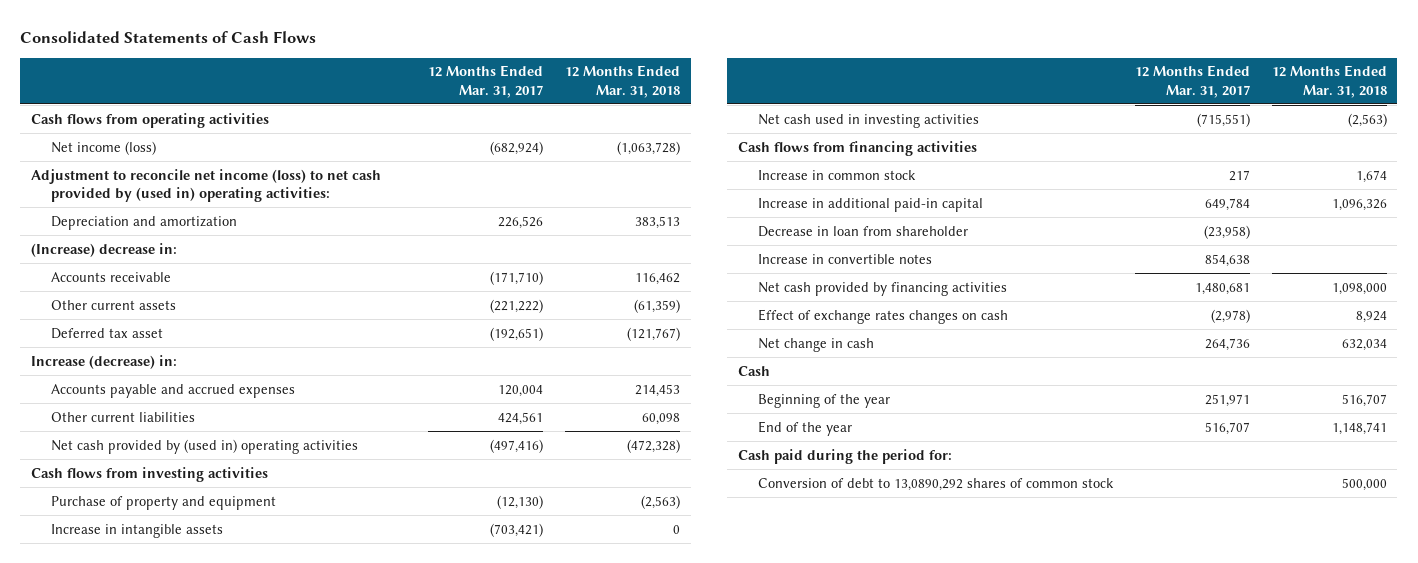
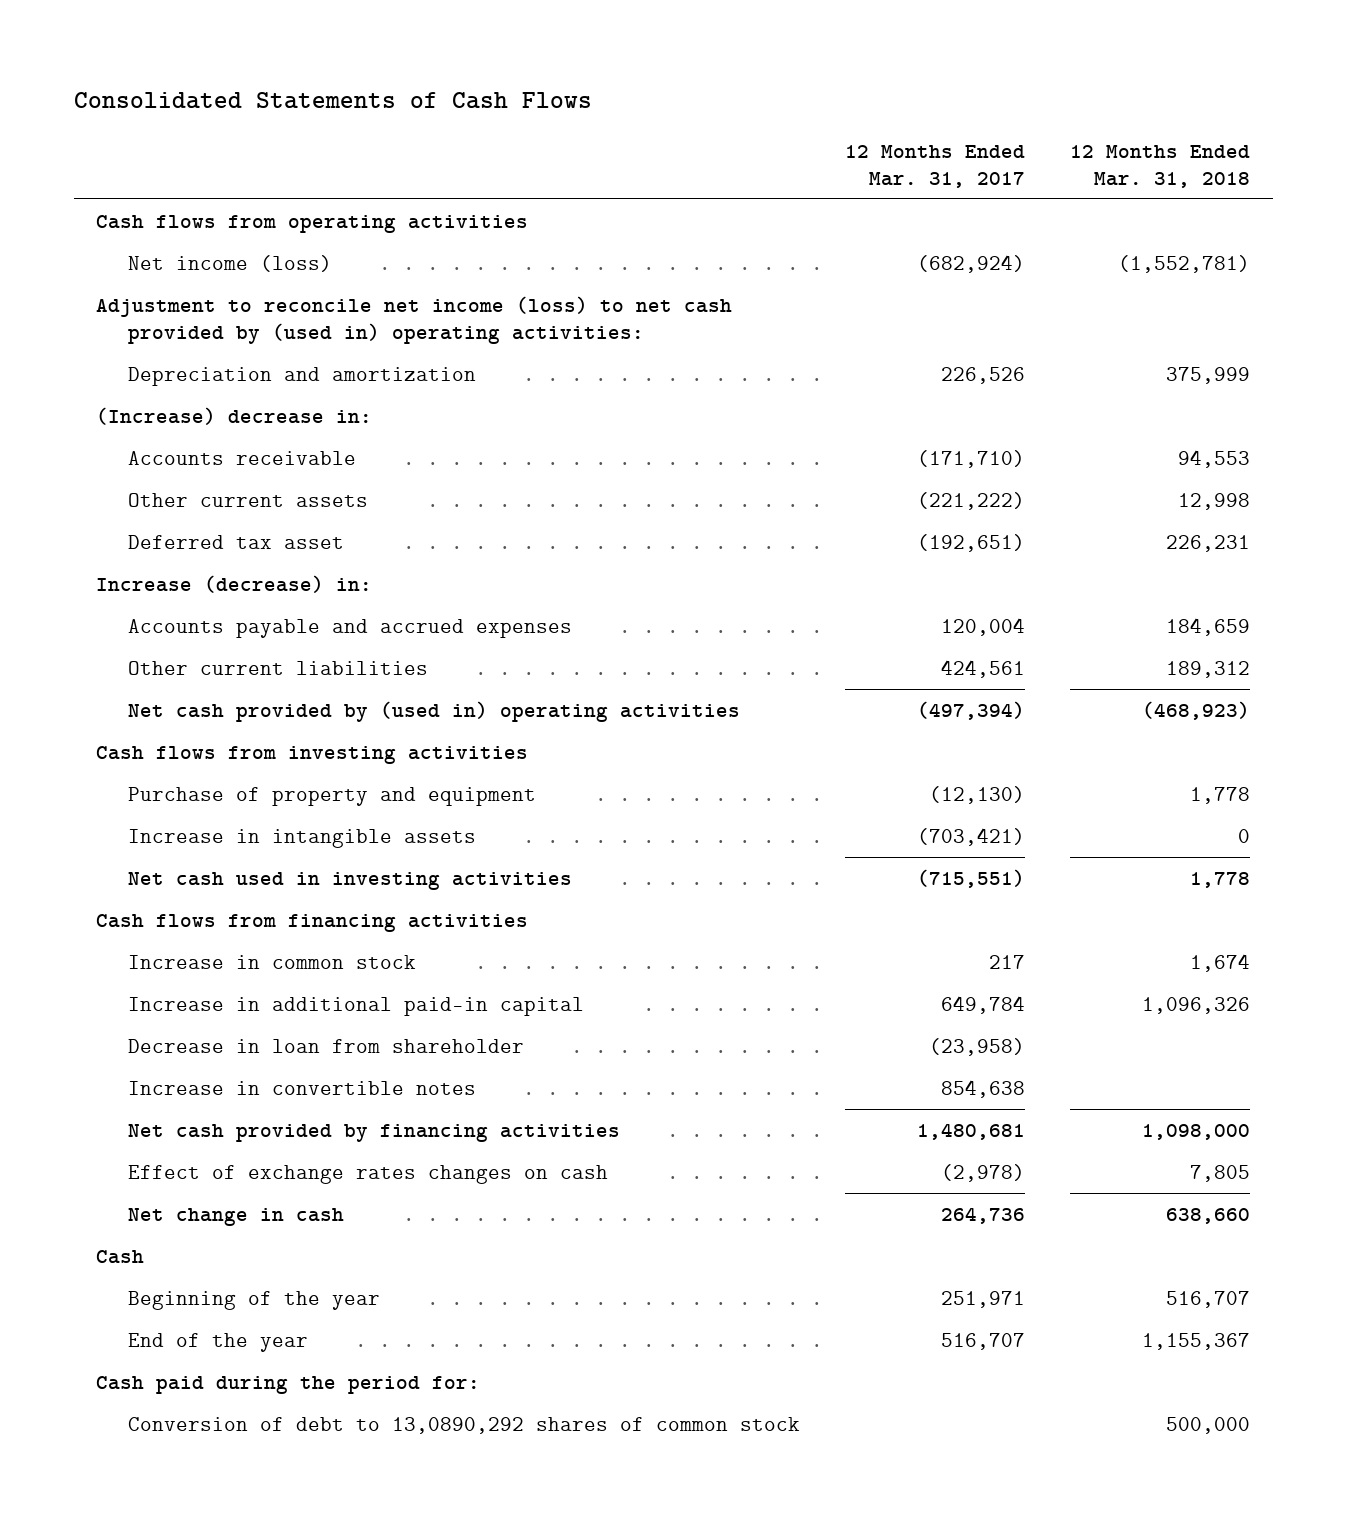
[616,140,680,155] (1,063,728) -> [1118,254,1251,273] (1,552,781)
[634,215,680,229] 383,513 -> [1166,366,1251,384] 375,999
[634,272,680,285] 116,462 -> [1178,449,1251,468] 94,553
[633,298,680,313] (61,359) -> [1178,492,1251,510] 12,998
[626,326,680,341] (121,767) -> [1166,534,1251,552] 226,231
[634,383,680,397] 214,453 -> [1166,617,1251,636] 184,659
[641,412,680,425] 60,098 -> [1166,660,1251,678] 189,312
[490,438,544,453] (497,416) -> [917,700,1026,720] (497,394)
[626,438,680,453] (472,328) -> [1142,700,1251,720] (468,923)
[640,494,680,509] (2,563) -> [1190,786,1251,804] 1,778
[1347,112,1387,127] (2,563) -> [1190,871,1251,888] 1,778
[1355,310,1387,323] 8,924 -> [1190,1164,1251,1182] 7,805
[1341,338,1387,351] 632,034 -> [1166,1207,1251,1224] 638,660
[1331,421,1387,435] 1,148,741 -> [1142,1332,1251,1350] 1,155,367

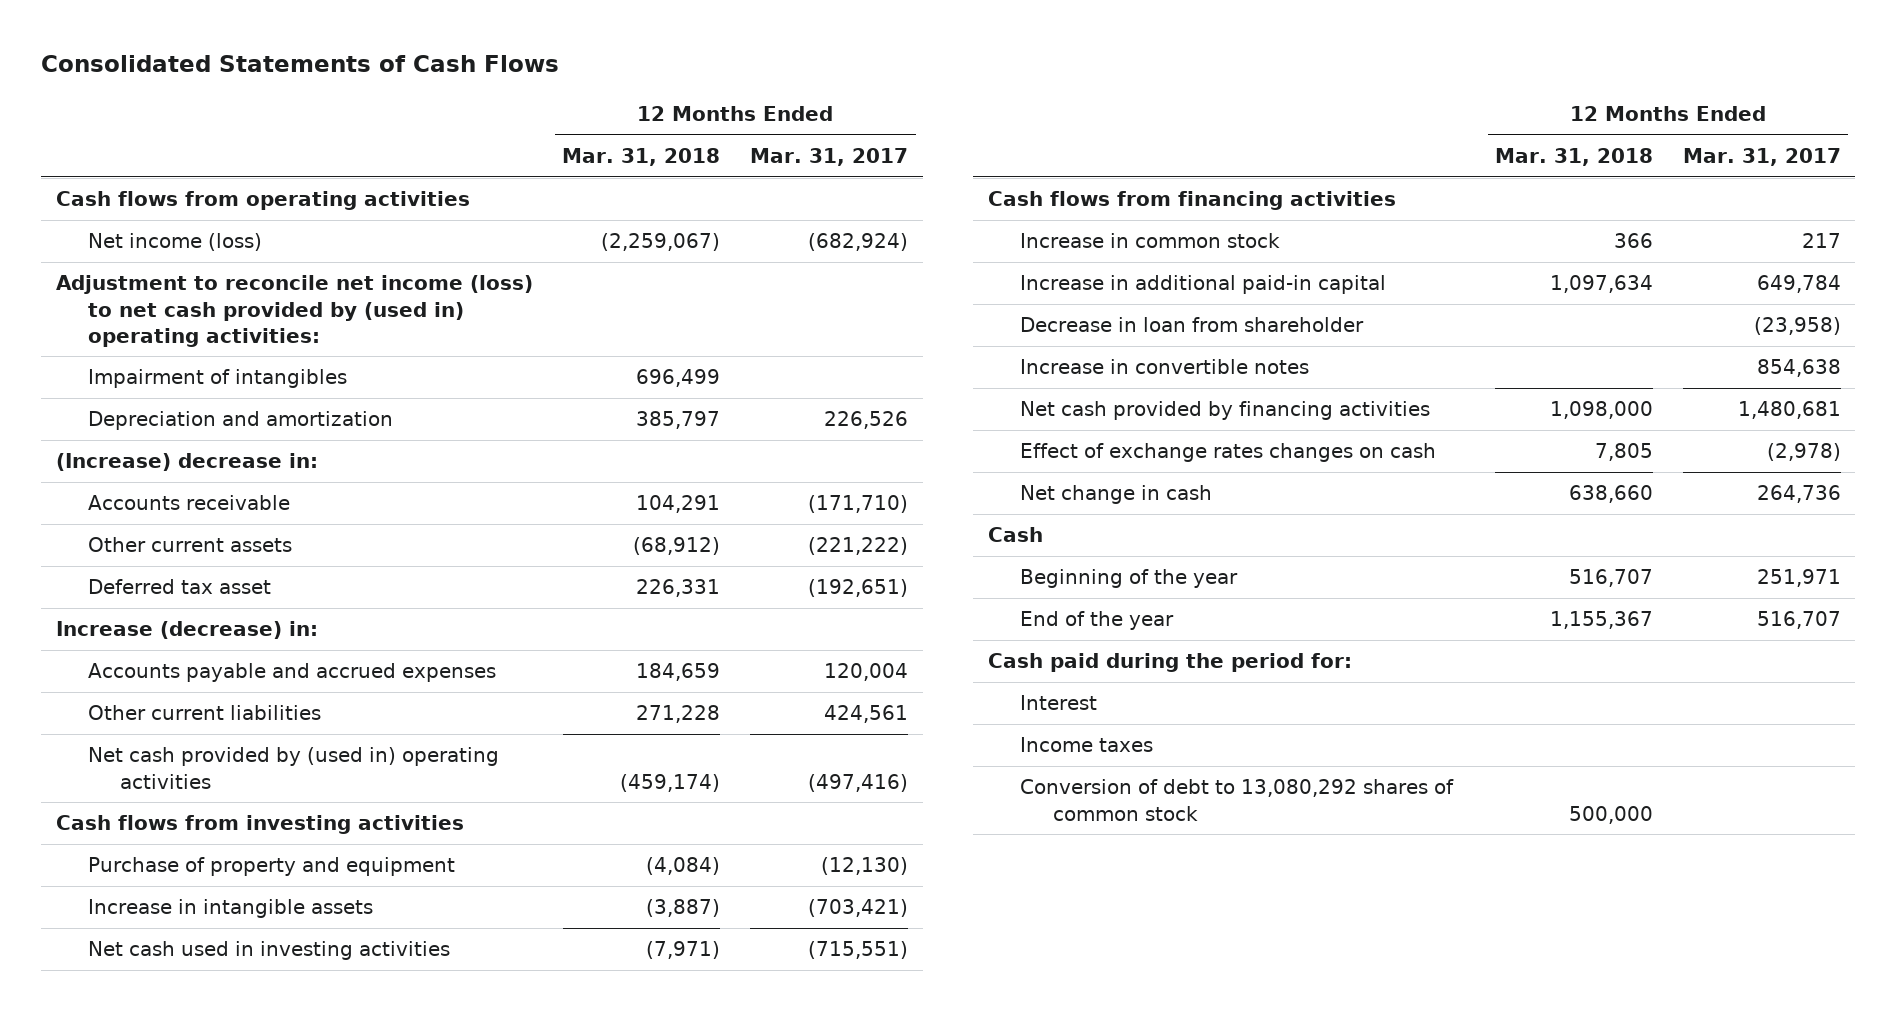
[1118,254,1251,273] (1,552,781) -> [601,233,721,252] (2,259,067)
none -> [88,369,348,389] Impairment of intangibles
[1166,366,1251,384] 375,999 -> [636,411,721,430] 385,797
[1178,449,1251,468] 94,553 -> [636,495,721,514] 104,291
[1178,492,1251,510] 12,998 -> [633,537,721,556] (68,912)
[1166,534,1251,552] 226,231 -> [636,579,721,598] 226,331
[1166,660,1251,678] 189,312 -> [636,705,721,724] 271,228
[917,700,1026,720] (497,394) -> [808,773,909,792] (497,416)
[1142,700,1251,720] (468,923) -> [620,773,721,792] (459,174)
[1190,786,1251,804] 1,778 -> [646,857,721,876] (4,084)
[1238,828,1251,843] 0 -> [646,899,721,918] (3,887)
[1190,871,1251,888] 1,778 -> [646,941,721,960] (7,971)
[1190,953,1251,972] 1,674 -> [1613,233,1653,249] 366
[1142,996,1251,1014] 1,096,326 -> [1549,275,1653,294] 1,097,634
none -> [1020,695,1098,711] Interest
none -> [1020,737,1154,753] Income taxes
[128,1416,801,1434] Conversion of debt to 13,0890,292 shares of common stock -> [1020,779,1455,821] Conversion of debt to 13,080,292 shares of common stock

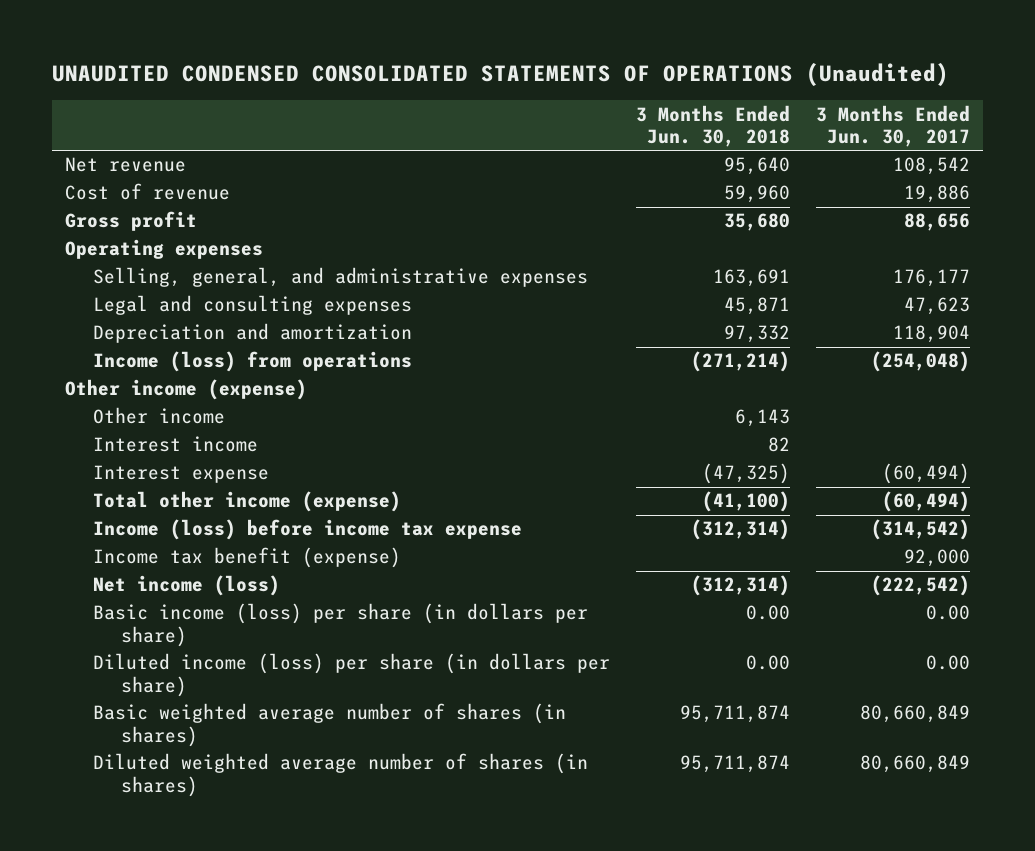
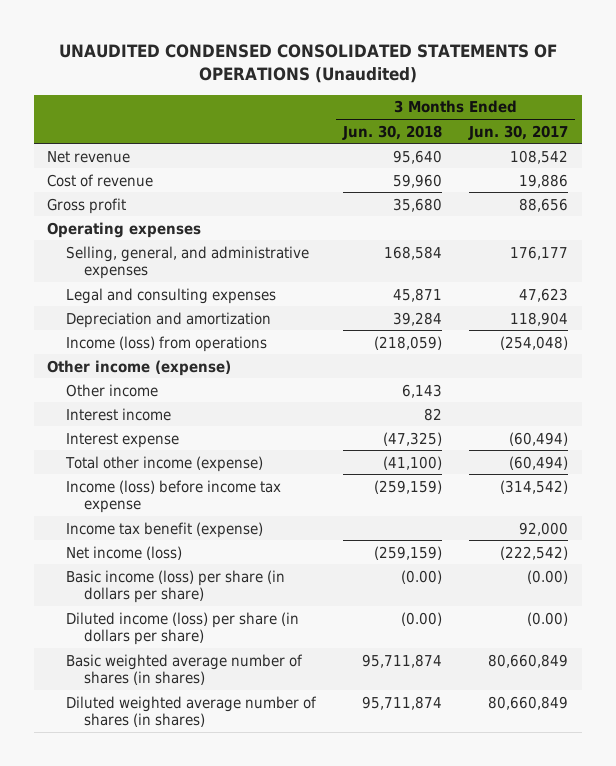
[712,269,790,288] 163,691 -> [384,245,443,260] 168,584
[723,325,790,344] 97,332 -> [393,311,443,326] 39,284
[690,351,790,373] (271,214) -> [374,335,443,350] (218,059)
[690,519,790,541] (312,314) -> [374,479,443,494] (259,159)
[690,575,790,597] (312,314) -> [374,545,443,560] (259,159)
[745,605,790,621] 0.00 -> [401,569,443,584] (0.00)
[925,605,970,621] 0.00 -> [527,569,569,584] (0.00)
[745,655,790,671] 0.00 -> [401,611,443,626] (0.00)
[925,655,970,671] 0.00 -> [527,611,569,626] (0.00)

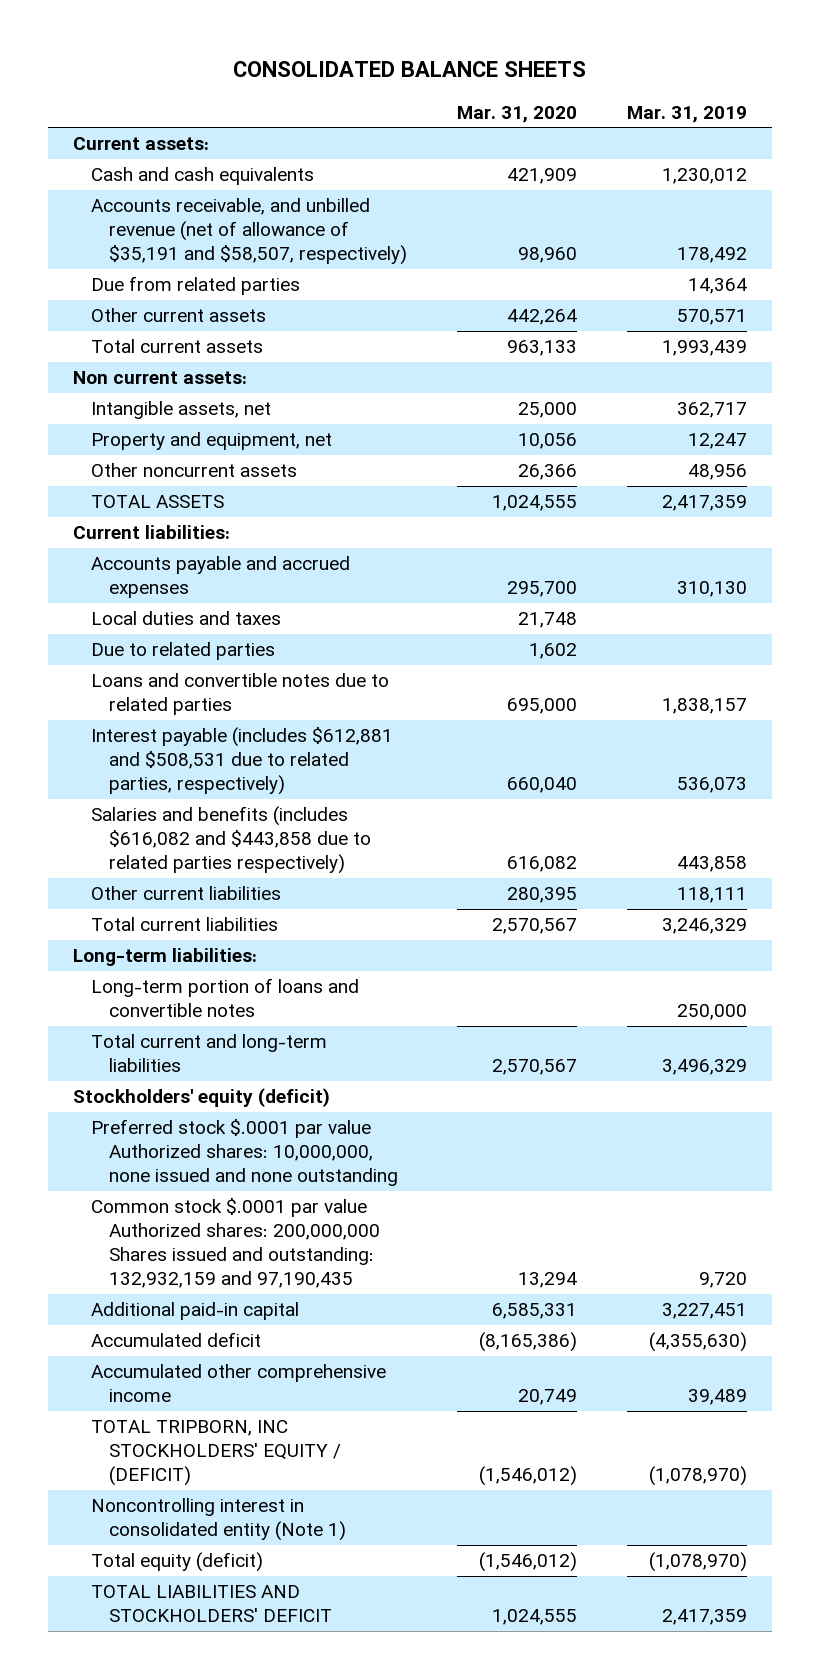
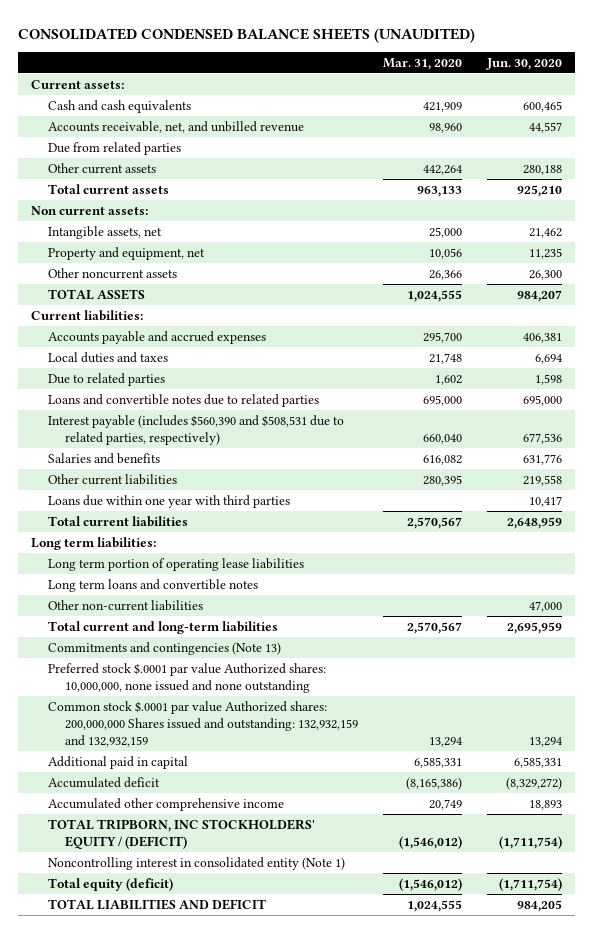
[232,61,586,78] CONSOLIDATED BALANCE SHEETS -> [18,27,476,43] CONSOLIDATED CONDENSED BALANCE SHEETS (UNAUDITED)
[626,105,747,123] Mar. 31, 2019 -> none
none -> [486,57,563,70] Jun. 30, 2020
[90,198,408,266] Accounts receivable, and unbilled revenue (net of allowance of $35,191 and $58,507, respectively) -> [47,120,304,133] Accounts receivable, net, and unbilled revenue
[90,727,393,796] Interest payable (includes $612,881 and $508,531 due to related parties, respectively) -> [47,414,344,445] Interest payable (includes $560,390 and $508,531 due to related parties, respectively)
[90,806,372,875] Salaries and benefits (includes $616,082 and $443,858 due to related parties respectively) -> [47,452,160,464] Salaries and benefits
none -> [47,494,290,508] Loans due within one year with third parties
[72,948,257,967] Long-term liabilities: -> [30,536,156,550] Long term liabilities:
none -> [47,557,304,571] Long term portion of operating lease liabilities
[90,978,359,1018] Long-term portion of loans and convertible notes -> [47,578,258,592] Long term loans and convertible notes
none -> [47,599,203,611] Other non-current liabilities
[72,1088,330,1108] Stockholders' equity (deficit) -> none
none -> [47,641,281,655] Commitments and contingencies (Note 13)
[90,1198,381,1289] Common stock $.0001 par value Authorized shares: 200,000,000 Shares issued and outstanding: 132,932,159 and 97,190,435 -> [47,700,358,748] Common stock $.0001 par value Authorized shares: 200,000,000 Shares issued and outstanding: 132,932,159 and 132,932,159
[90,1302,299,1321] Additional paid-in capital -> [47,755,188,769] Additional paid in capital
[90,1585,333,1623] TOTAL LIABILITIES AND STOCKHOLDERS' DEFICIT -> [47,898,266,910] TOTAL LIABILITIES AND DEFICIT

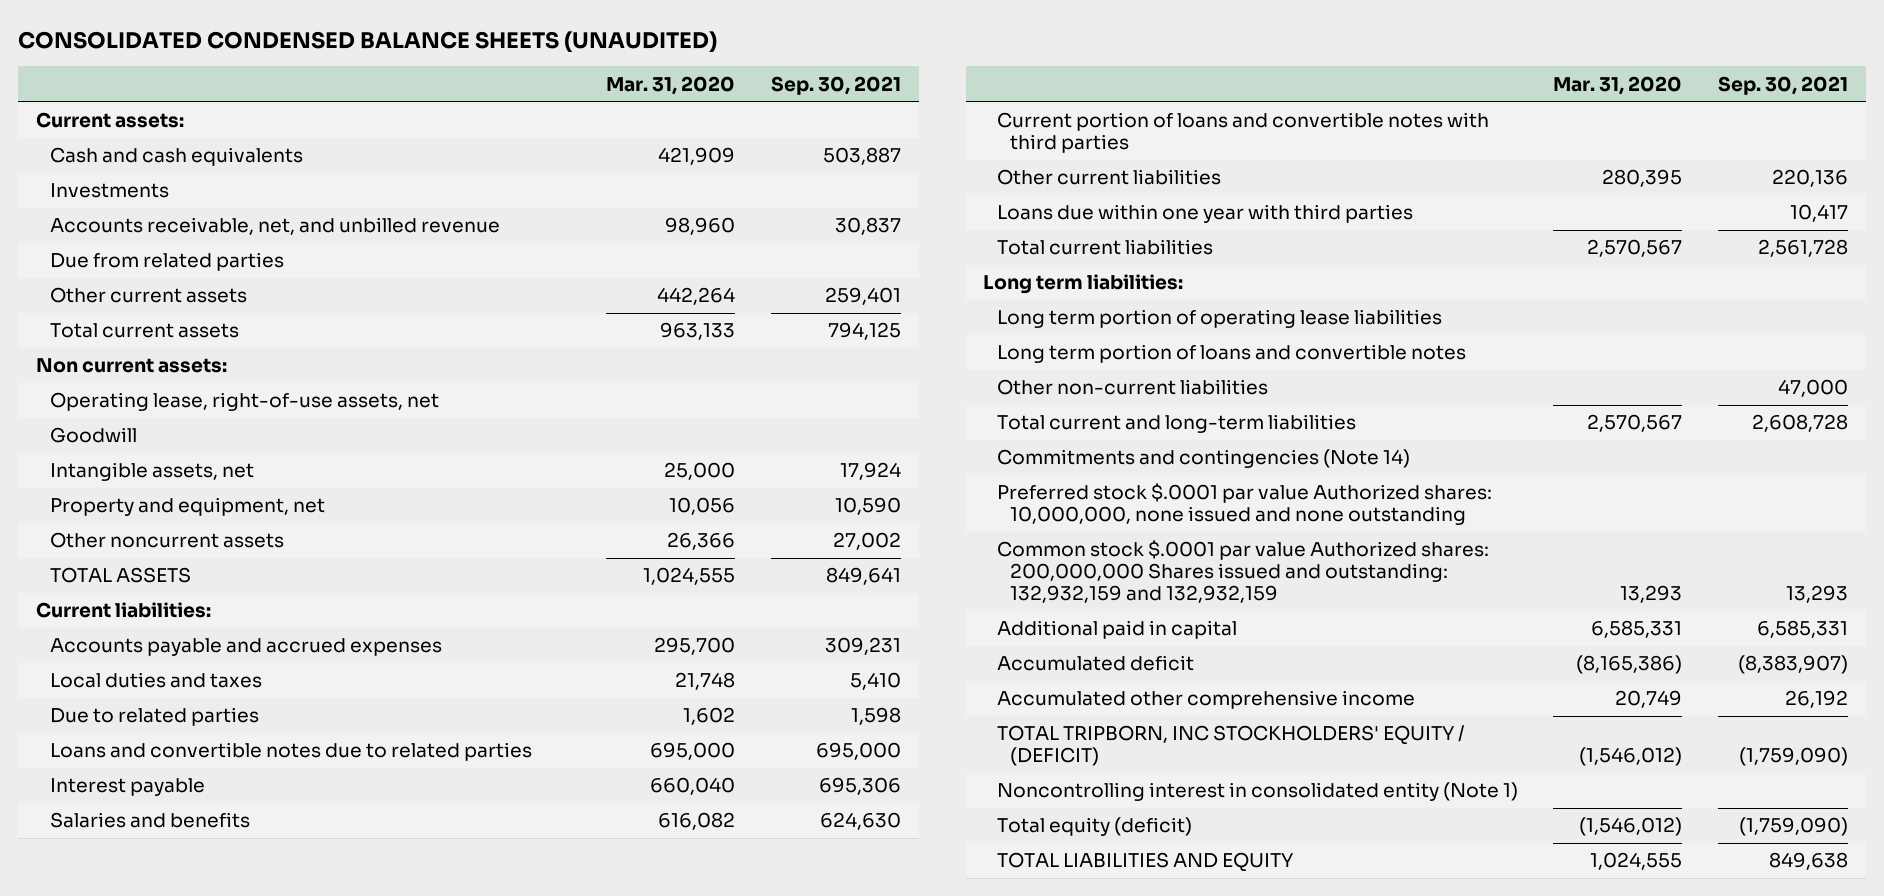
[486,57,563,70] Jun. 30, 2020 -> none
none -> [770,75,901,95] Sep. 30, 2021
none -> [49,183,169,199] Investments
none -> [49,392,439,412] Operating lease, right-of-use assets, net
none -> [49,427,137,444] Goodwill
[47,414,344,445] Interest payable (includes $560,390 and $508,531 due to related parties, respectively) -> [49,778,205,797] Interest payable
none -> [996,112,1489,154] Current portion of loans and convertible notes with third parties
[47,578,258,592] Long term loans and convertible notes -> [996,344,1466,364] Long term portion of loans and convertible notes
[47,641,281,655] Commitments and contingencies (Note 13) -> [996,449,1410,469] Commitments and contingencies (Note 14)
[428,737,462,748] 13,294 -> [1620,584,1683,603] 13,293
[47,898,266,910] TOTAL LIABILITIES AND DEFICIT -> [996,852,1294,873] TOTAL LIABILITIES AND EQUITY

